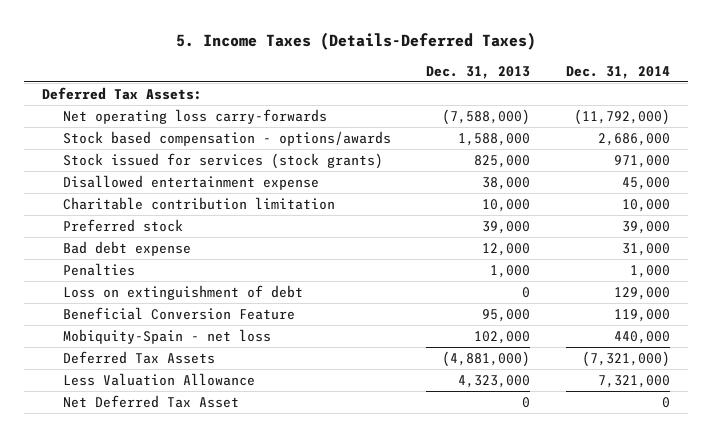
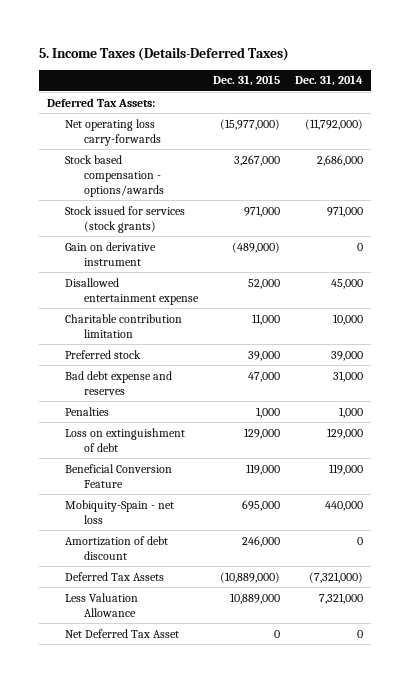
[426,65,531,79] Dec. 31, 2013 -> none
none -> [212,75,280,87] Dec. 31, 2015
none -> [65,241,157,266] Gain on derivative instrument
[62,240,191,256] Bad debt expense -> [65,370,173,395] Bad debt expense and reserves
none -> [65,535,169,560] Amortization of debt discount

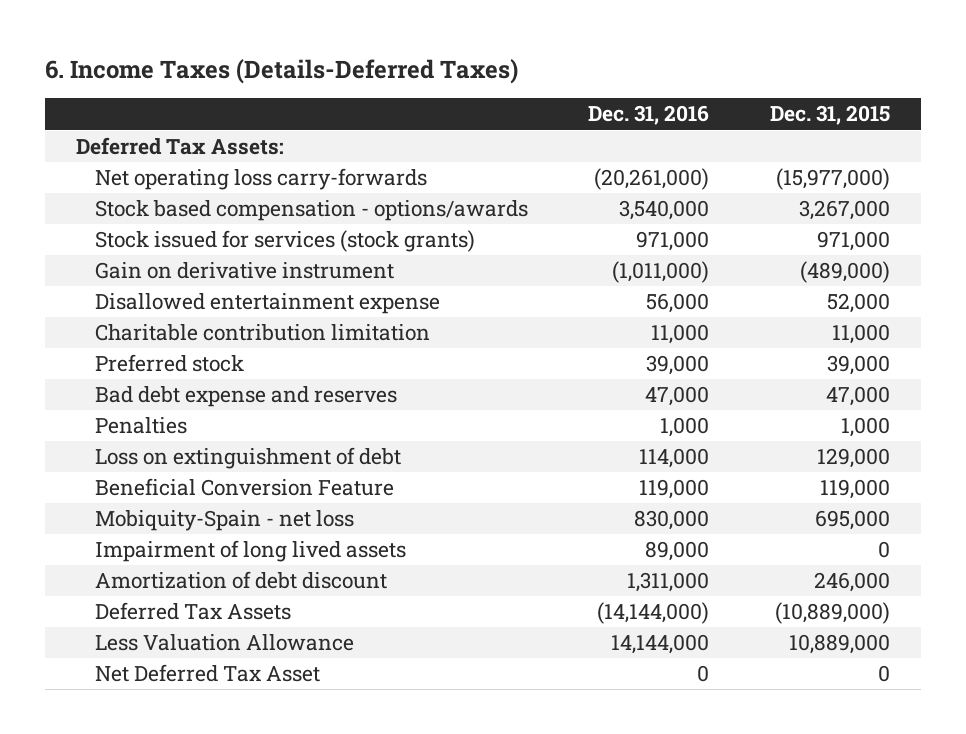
[39,46,290,61] 5. Income Taxes (Details-Deferred Taxes) -> [45,58,519,84] 6. Income Taxes (Details-Deferred Taxes)
[295,75,364,87] Dec. 31, 2014 -> none
none -> [588,105,710,126] Dec. 31, 2016
none -> [94,540,406,563] Impairment of long lived assets

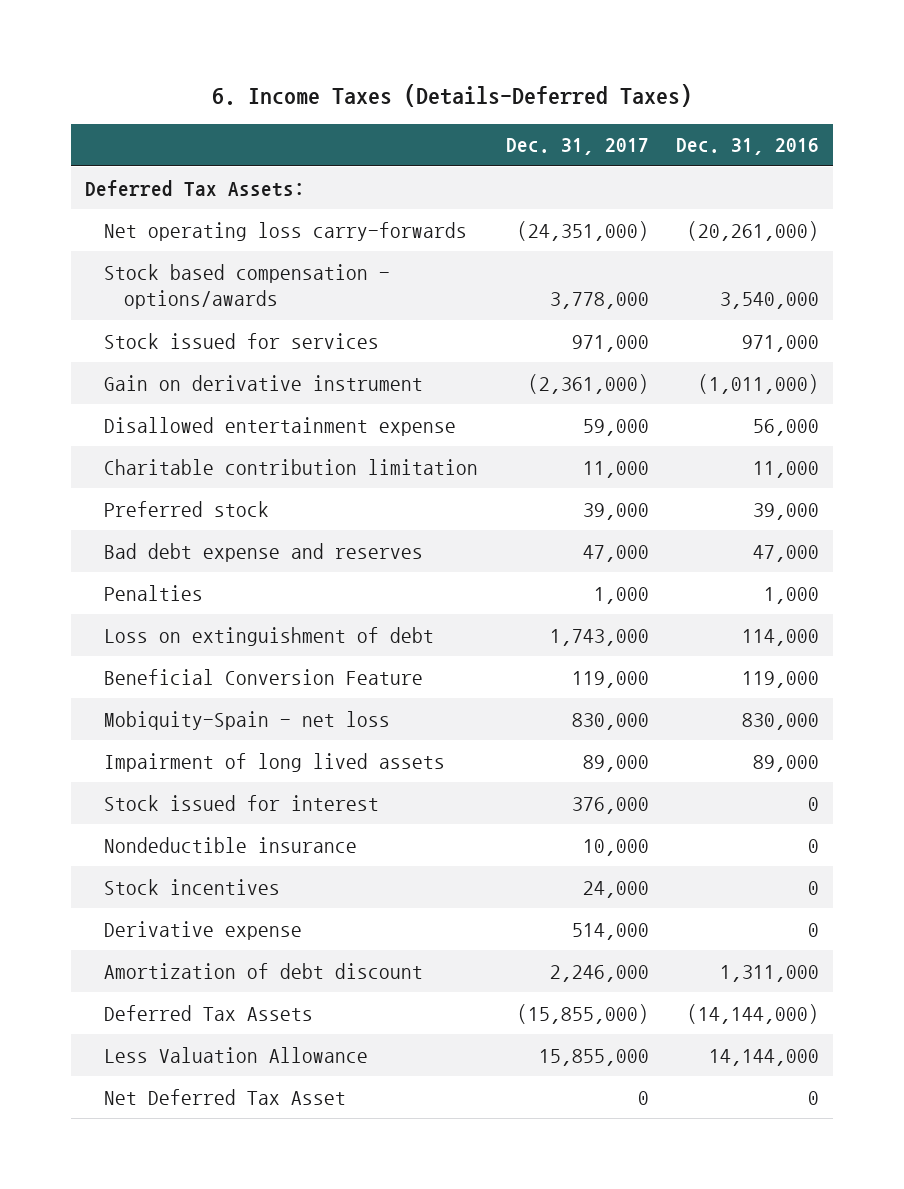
[770,105,891,126] Dec. 31, 2015 -> none
none -> [505,138,649,156] Dec. 31, 2017
[94,230,475,253] Stock issued for services (stock grants) -> [104,332,380,349] Stock issued for services
none -> [104,794,380,811] Stock issued for interest
none -> [104,836,358,853] Nondeductible insurance
none -> [104,878,281,895] Stock incentives
none -> [104,920,303,940] Derivative expense

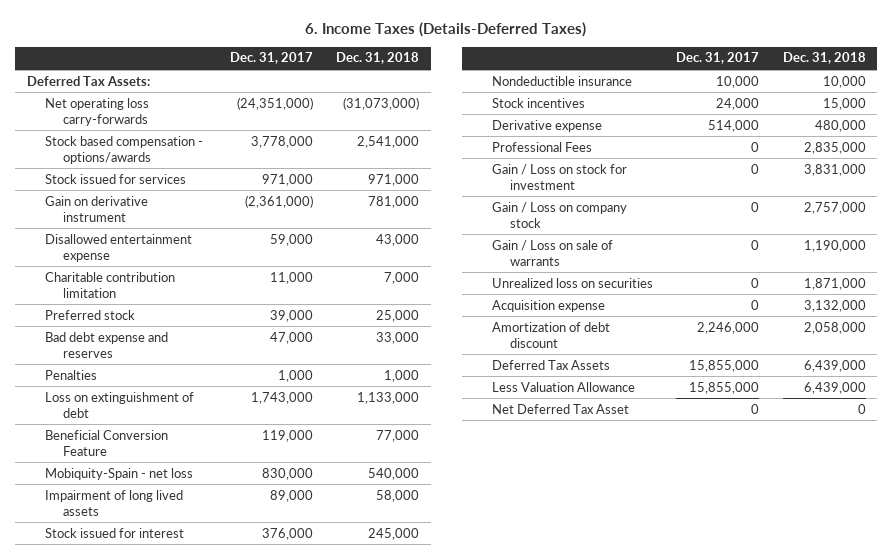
[676,138,820,156] Dec. 31, 2016 -> none
none -> [335,52,419,65] Dec. 31, 2018
none -> [491,141,592,152] Professional Fees
none -> [491,163,627,190] Gain / Loss on stock for investment
none -> [491,201,627,228] Gain / Loss on company stock
none -> [491,239,613,266] Gain / Loss on sale of warrants
none -> [491,277,653,288] Unrealized loss on securities
none -> [491,299,605,312] Acquisition expense
[516,1003,649,1024] (15,855,000) -> [689,359,760,372] 15,855,000

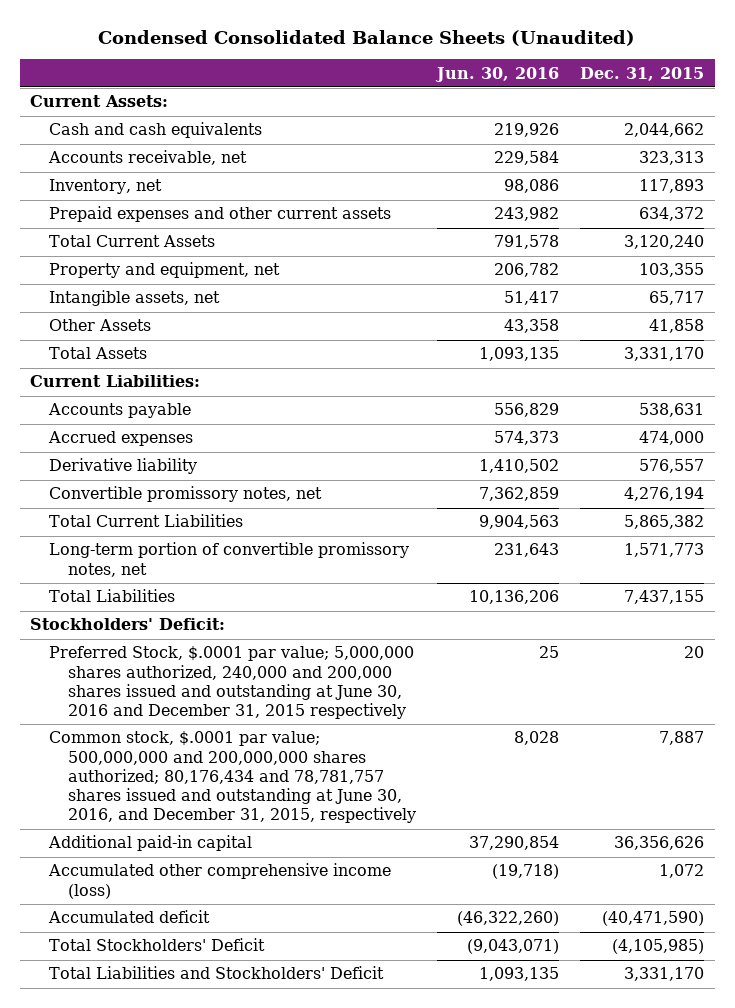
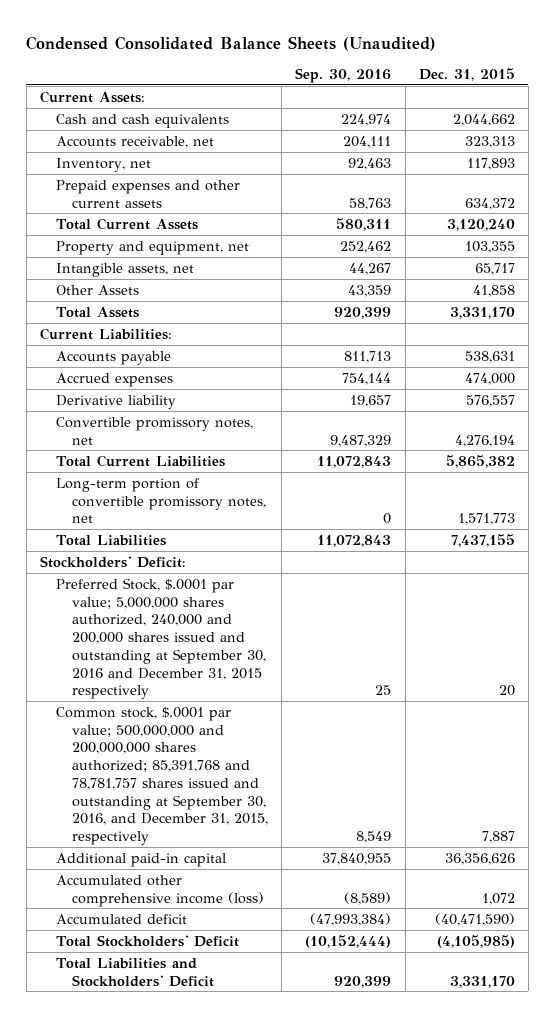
[435,66,560,82] Jun. 30, 2016 -> none
none -> [295,67,392,83] Sep. 30, 2016
[49,646,415,720] Preferred Stock, $.0001 par value; 5,000,000 shares authorized, 240,000 and 200,000 shares issued and outstanding at June 30, 2016 and December 31, 2015 respectively -> [56,577,267,700] Preferred Stock, $.0001 par value; 5,000,000 shares authorized, 240,000 and 200,000 shares issued and outstanding at September 30, 2016 and December 31, 2015 respectively
[49,731,417,824] Common stock, $.0001 par value; 500,000,000 and 200,000,000 shares authorized; 80,176,434 and 78,781,757 shares issued and outstanding at June 30, 2016, and December 31, 2015, respectively -> [56,706,269,846] Common stock, $.0001 par value; 500,000,000 and 200,000,000 shares authorized; 85,391,768 and 78,781,757 shares issued and outstanding at September 30, 2016, and December 31, 2015, respectively

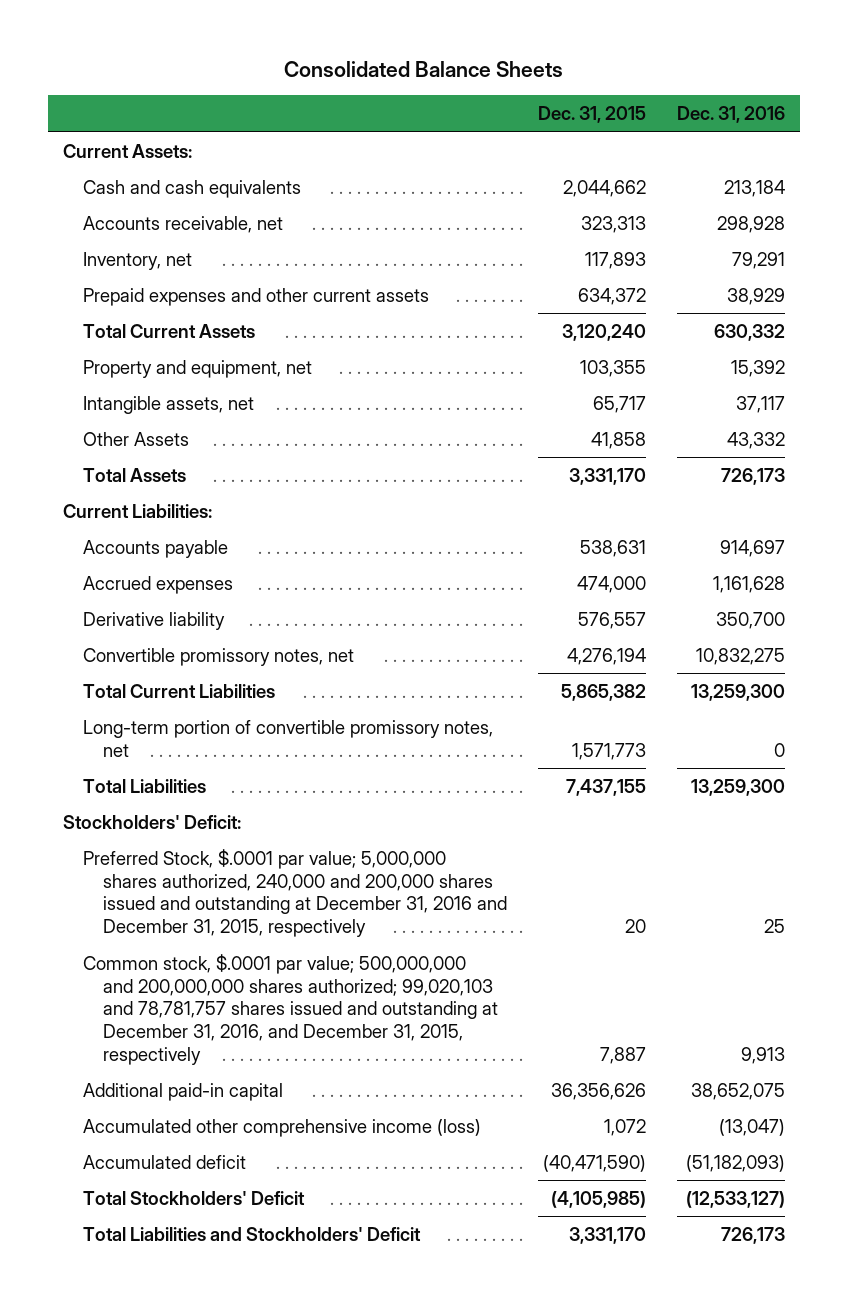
[26,35,437,51] Condensed Consolidated Balance Sheets (Unaudited) -> [284,60,564,77] Consolidated Balance Sheets
[295,67,392,83] Sep. 30, 2016 -> none
none -> [676,106,785,124] Dec. 31, 2016
[56,577,267,700] Preferred Stock, $.0001 par value; 5,000,000 shares authorized, 240,000 and 200,000 shares issued and outstanding at September 30, 2016 and December 31, 2015 respectively -> [83,848,508,938] Preferred Stock, $.0001 par value; 5,000,000 shares authorized, 240,000 and 200,000 shares issued and outstanding at December 31, 2016 and December 31, 2015, respectively
[56,706,269,846] Common stock, $.0001 par value; 500,000,000 and 200,000,000 shares authorized; 85,391,768 and 78,781,757 shares issued and outstanding at September 30, 2016, and December 31, 2015, respectively -> [83,953,499,1065] Common stock, $.0001 par value; 500,000,000 and 200,000,000 shares authorized; 99,020,103 and 78,781,757 shares issued and outstanding at December 31, 2016, and December 31, 2015, respectively

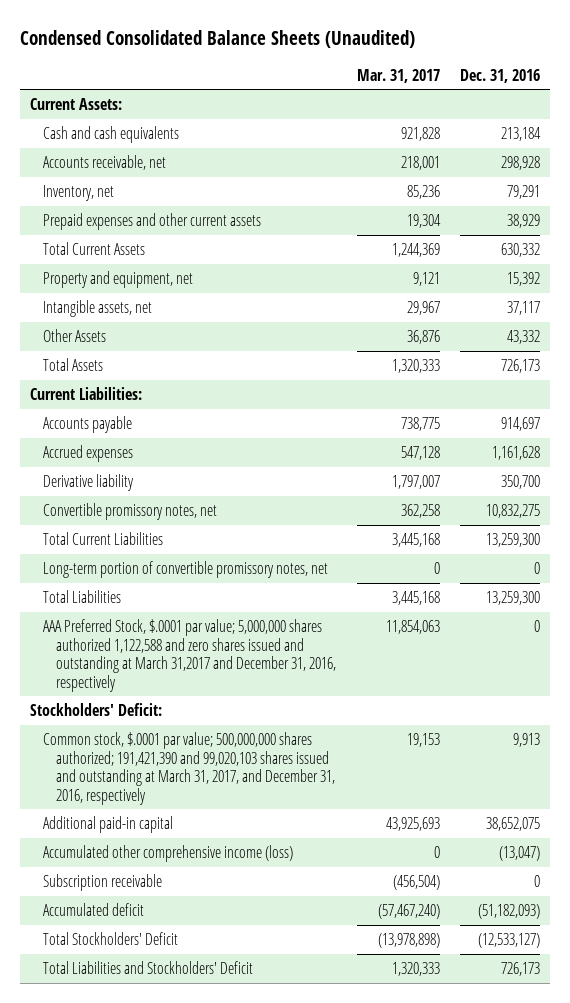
[284,60,564,77] Consolidated Balance Sheets -> [19,29,415,48] Condensed Consolidated Balance Sheets (Unaudited)
[538,106,647,124] Dec. 31, 2015 -> none
none -> [356,68,440,83] Mar. 31, 2017
none -> [43,618,337,692] AAA Preferred Stock, $.0001 par value; 5,000,000 shares authorized 1,122,588 and zero shares issued and outstanding at March 31,2017 and December 31, 2016, respectively
[83,848,508,938] Preferred Stock, $.0001 par value; 5,000,000 shares authorized, 240,000 and 200,000 shares issued and outstanding at December 31, 2016 and December 31, 2015, respectively -> none
[83,953,499,1065] Common stock, $.0001 par value; 500,000,000 and 200,000,000 shares authorized; 99,020,103 and 78,781,757 shares issued and outstanding at December 31, 2016, and December 31, 2015, respectively -> [43,731,336,805] Common stock, $.0001 par value; 500,000,000 shares authorized; 191,421,390 and 99,020,103 shares issued and outstanding at March 31, 2017, and December 31, 2016, respectively
none -> [43,873,163,891] Subscription receivable

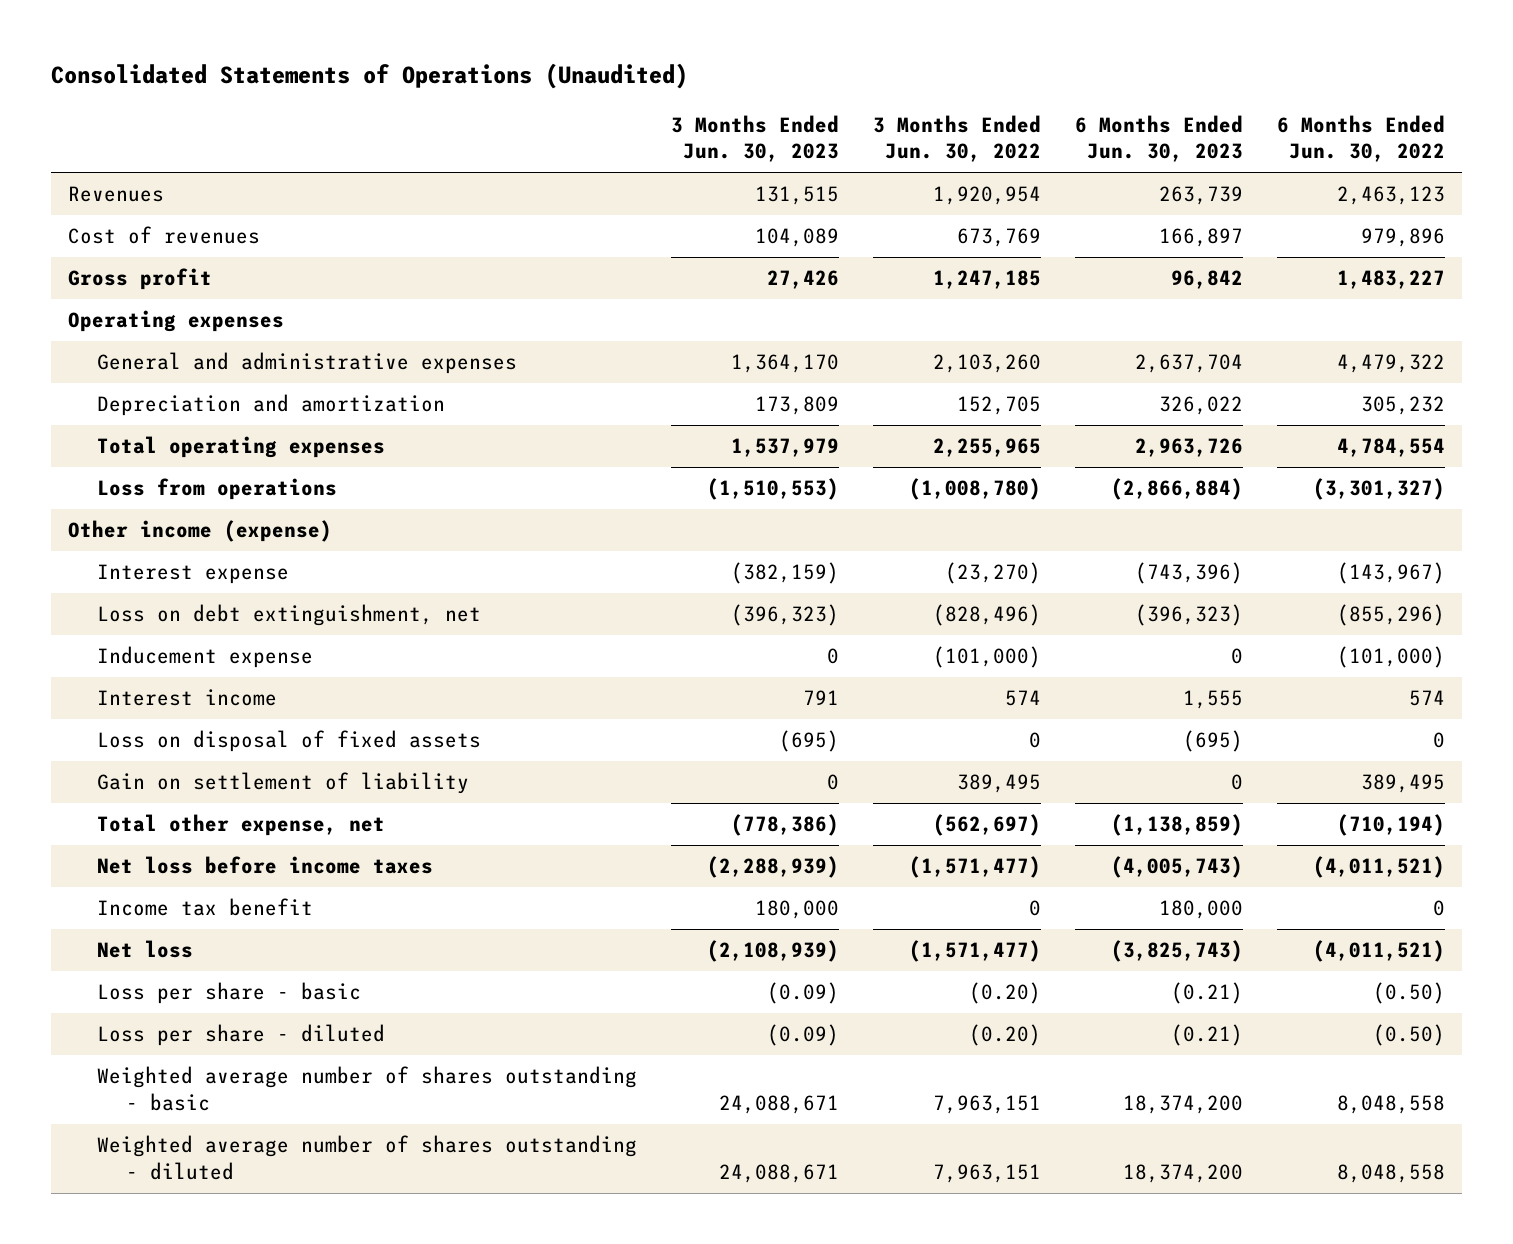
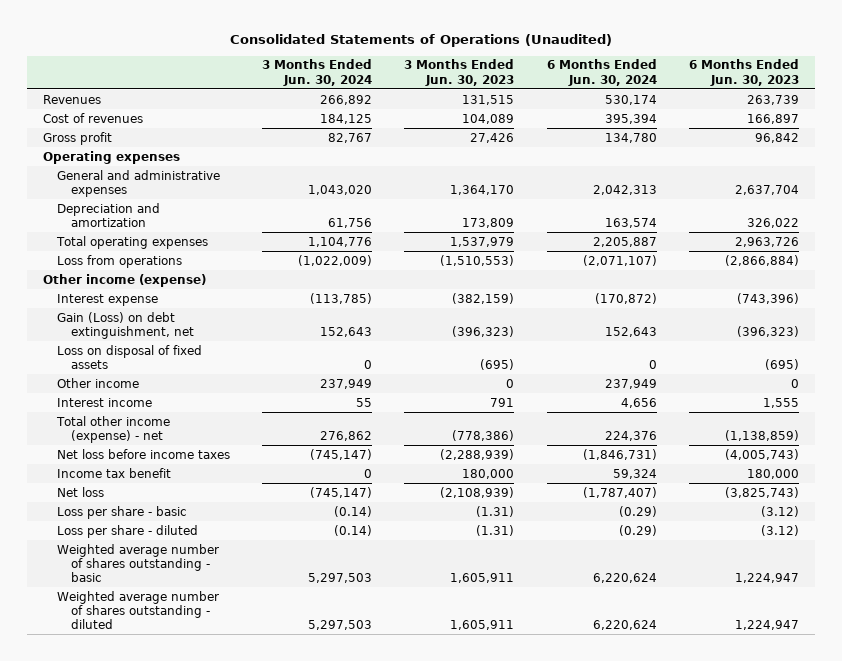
[873,114,1042,163] 3 Months Ended Jun. 30, 2022 -> none
[1276,114,1445,163] 6 Months Ended Jun. 30, 2022 -> none
none -> [262,59,373,86] 3 Months Ended Jun. 30, 2024
none -> [546,59,657,86] 6 Months Ended Jun. 30, 2024
[97,646,314,669] Inducement expense -> none
[97,604,482,627] Loss on debt extinguishment, net -> [56,311,194,339] Gain (Loss) on debt extinguishment, net
[97,772,470,795] Gain on settlement of liability -> none
none -> [56,377,139,388] Other income
[97,689,278,707] Interest income -> [56,397,152,407] Interest income
[97,814,386,837] Total other expense, net -> [55,415,170,443] Total other income (expense) - net
[767,982,840,1005] (0.09) -> [476,505,515,517] (1.31)
[1170,982,1243,1005] (0.21) -> [761,505,800,517] (3.12)
[767,1024,840,1047] (0.09) -> [476,524,515,536] (1.31)
[1170,1024,1243,1047] (0.21) -> [761,524,800,536] (3.12)
[719,1094,840,1114] 24,088,671 -> [450,573,515,584] 1,605,911
[1122,1094,1243,1114] 18,374,200 -> [735,573,800,584] 1,224,947
[719,1163,840,1183] 24,088,671 -> [450,620,515,631] 1,605,911
[1122,1163,1243,1183] 18,374,200 -> [735,620,800,631] 1,224,947

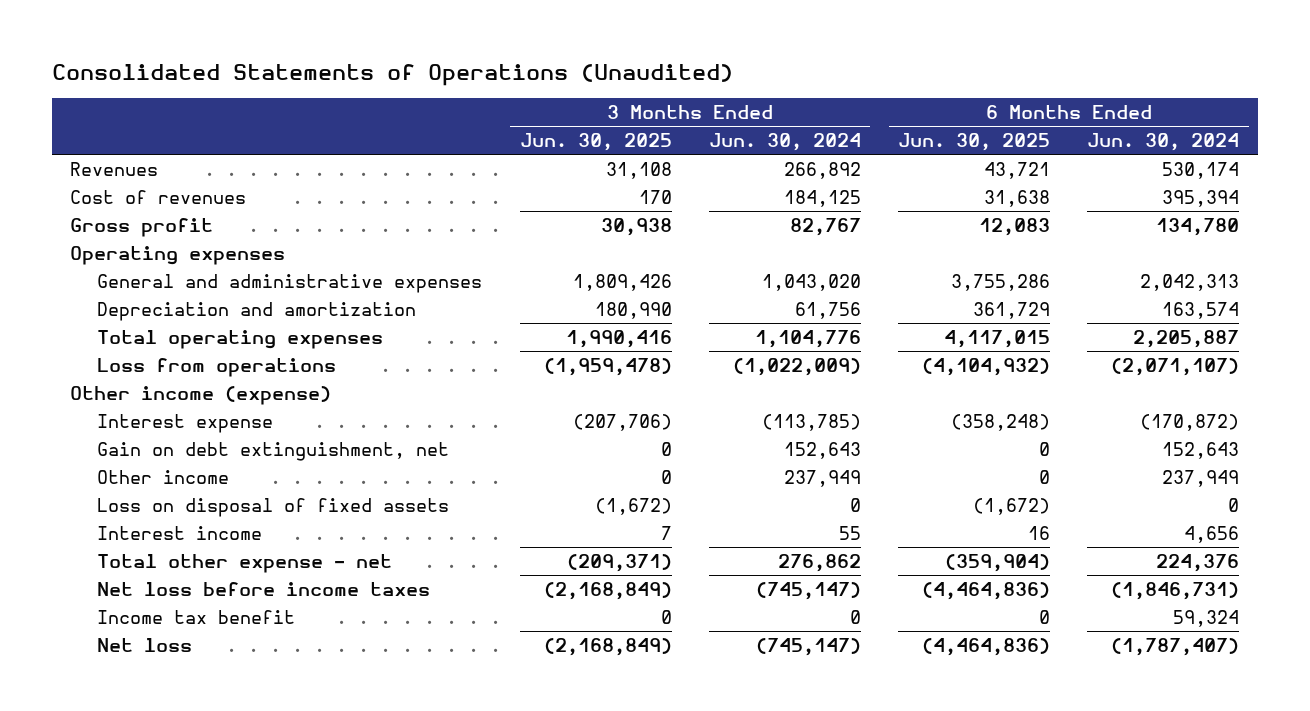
[404,59,515,86] 3 Months Ended Jun. 30, 2023 -> none
[689,59,800,86] 6 Months Ended Jun. 30, 2023 -> none
none -> [519,132,672,151] Jun. 30, 2025
none -> [898,132,1051,151] Jun. 30, 2025
[56,311,194,339] Gain (Loss) on debt extinguishment, net -> [97,441,450,461] Gain on debt extinguishment, net
[56,344,202,369] Loss on disposal of fixed assets -> [97,497,450,517] Loss on disposal of fixed assets
[55,415,170,443] Total other income (expense) - net -> [97,553,393,573] Total other expense - net
[56,505,187,519] Loss per share - basic -> none
[56,524,198,538] Loss per share - diluted -> none
[56,543,219,583] Weighted average number of shares outstanding - basic -> none
[56,590,219,630] Weighted average number of shares outstanding - diluted -> none

